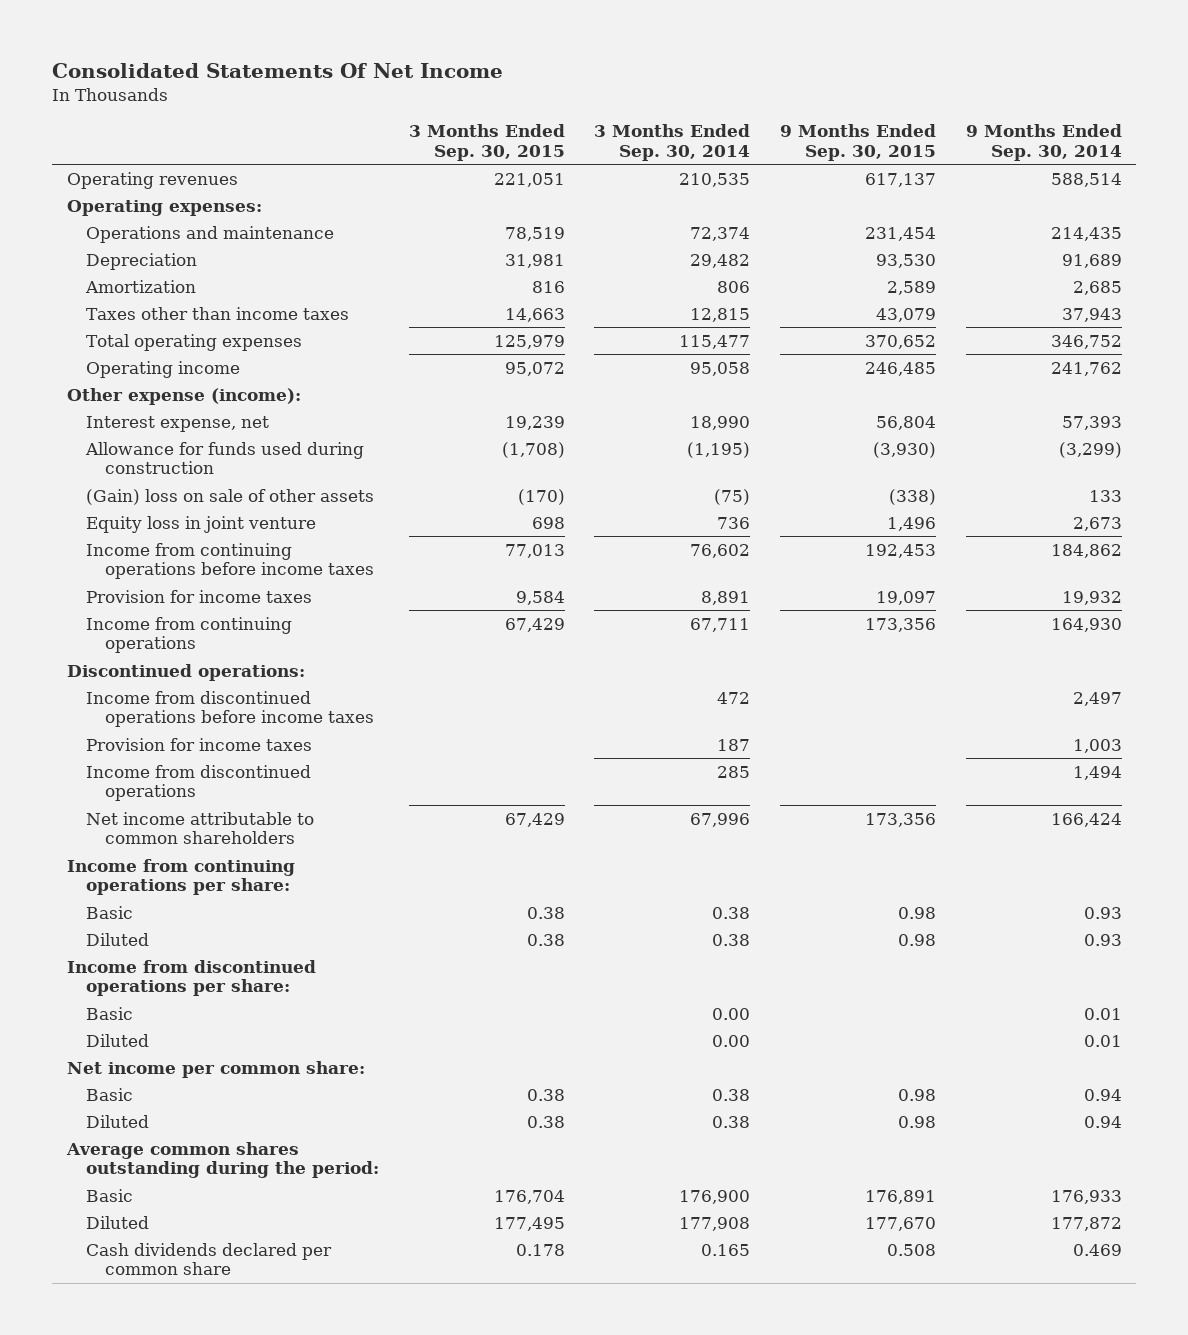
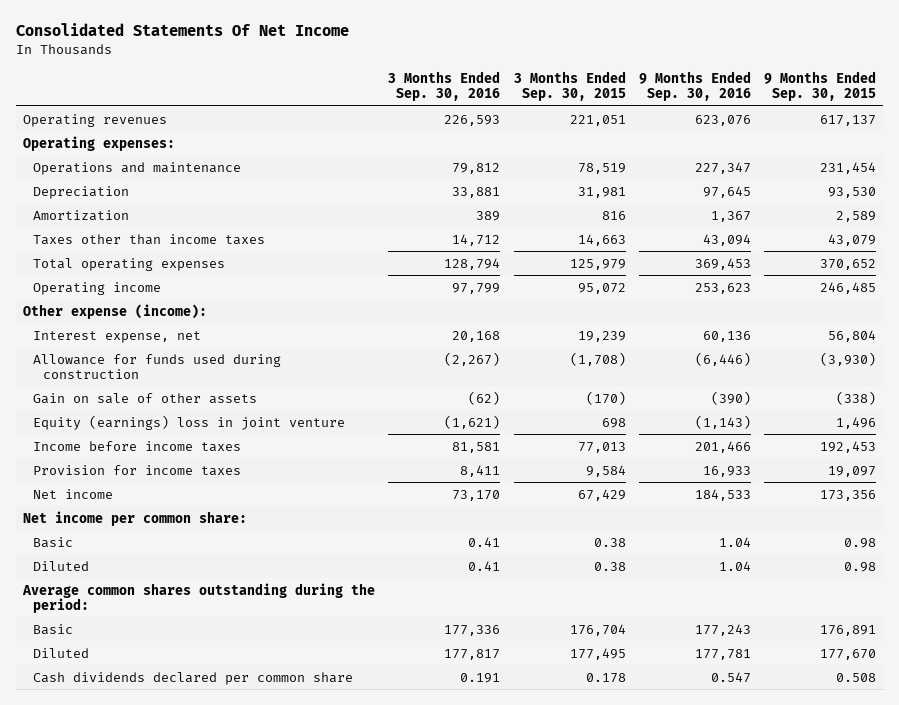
[594,124,751,161] 3 Months Ended Sep. 30, 2014 -> none
[965,124,1122,161] 9 Months Ended Sep. 30, 2014 -> none
none -> [388,71,501,102] 3 Months Ended Sep. 30, 2016
none -> [639,71,752,102] 9 Months Ended Sep. 30, 2016
[85,488,374,505] (Gain) loss on sale of other assets -> [32,392,257,404] Gain on sale of other assets
[85,515,316,533] Equity loss in joint venture -> [32,414,345,430] Equity (earnings) loss in joint venture
[85,542,375,580] Income from continuing operations before income taxes -> [32,440,241,452] Income before income taxes
[85,616,292,654] Income from continuing operations -> none
[66,663,305,681] Discontinued operations: -> none
[85,690,375,728] Income from discontinued operations before income taxes -> none
[85,737,312,751] Provision for income taxes -> none
[85,764,311,802] Income from discontinued operations -> none
[66,858,295,896] Income from continuing operations per share: -> none
[85,905,133,919] Basic -> none
[85,932,149,946] Diluted -> none
[66,959,316,997] Income from discontinued operations per share: -> none
[85,1006,133,1020] Basic -> none
[85,1033,149,1047] Diluted -> none
[85,811,314,845] Net income attributable to common shareholders -> [32,488,113,499] Net income

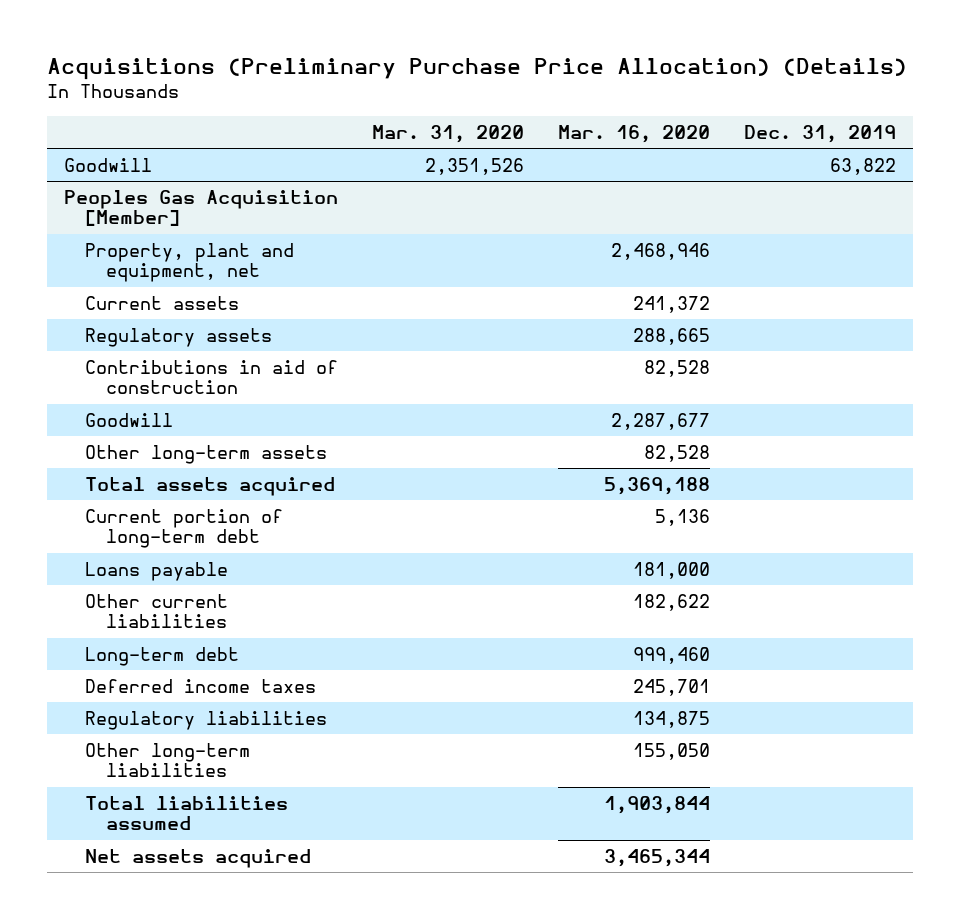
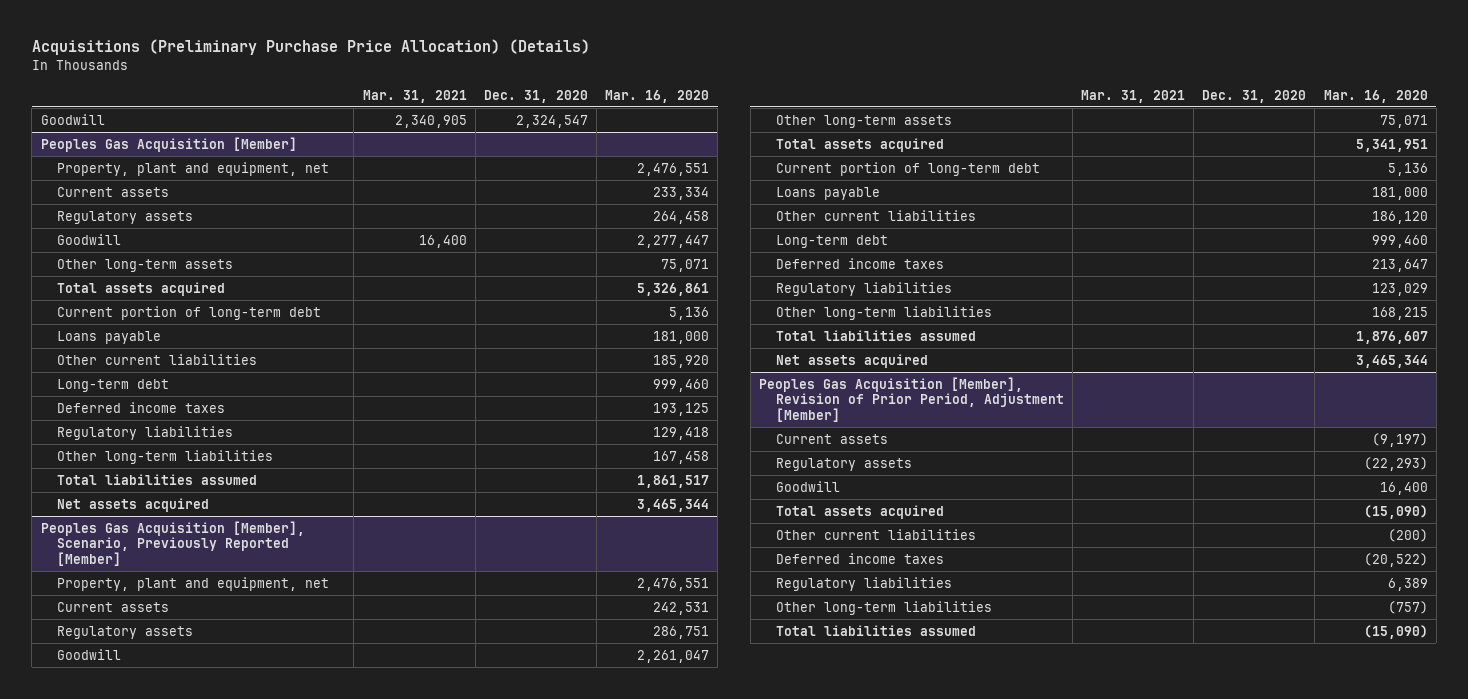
[371,125,524,144] Mar. 31, 2020 -> none
[744,125,897,144] Dec. 31, 2019 -> none
none -> [362,89,467,103] Mar. 31, 2021
none -> [483,89,588,103] Dec. 31, 2020
[84,359,338,395] Contributions in aid of construction -> none
[611,242,711,260] 2,468,946 -> [637,162,710,176] 2,476,551
[633,295,711,313] 241,372 -> [653,186,710,200] 233,334
[633,327,711,345] 288,665 -> [653,210,710,224] 264,458
[611,412,711,430] 2,287,677 -> [637,234,710,248] 2,277,447
[644,444,711,462] 82,528 -> [661,258,710,272] 75,071
[604,476,711,495] 5,369,188 -> [637,282,710,296] 5,326,861
[633,593,711,611] 182,622 -> [653,354,710,368] 185,920
[633,678,711,696] 245,701 -> [653,402,710,416] 193,125
[633,710,711,728] 134,875 -> [653,426,710,440] 129,418
[633,742,711,760] 155,050 -> [653,450,710,464] 167,458
[604,795,711,814] 1,903,844 -> [637,474,710,488] 1,861,517
none -> [40,520,305,567] Peoples Gas Acquisition [Member], Scenario, Previously Reported [Member]
none -> [57,576,330,591] Property, plant and equipment, net
none -> [57,601,170,612] Current assets
none -> [57,625,194,639] Regulatory assets
none -> [57,648,122,660] Goodwill
none -> [775,114,952,128] Other long-term assets
none -> [775,137,944,152] Total assets acquired
none -> [775,161,1040,176] Current portion of long-term debt
none -> [775,186,880,200] Loans payable
none -> [775,209,976,221] Other current liabilities
none -> [775,234,888,248] Long-term debt
none -> [775,257,944,269] Deferred income taxes
none -> [775,281,952,296] Regulatory liabilities
none -> [775,305,992,320] Other long-term liabilities
none -> [775,329,976,341] Total liabilities assumed
none -> [775,353,928,368] Net assets acquired
none -> [759,376,1064,423] Peoples Gas Acquisition [Member], Revision of Prior Period, Adjustment [Member]
none -> [775,433,888,444] Current assets
none -> [775,457,912,471] Regulatory assets
none -> [775,480,840,492] Goodwill
none -> [775,504,944,519] Total assets acquired
none -> [775,528,976,540] Other current liabilities
none -> [775,552,944,564] Deferred income taxes
none -> [775,576,952,591] Regulatory liabilities
none -> [775,600,992,615] Other long-term liabilities
none -> [775,624,976,636] Total liabilities assumed

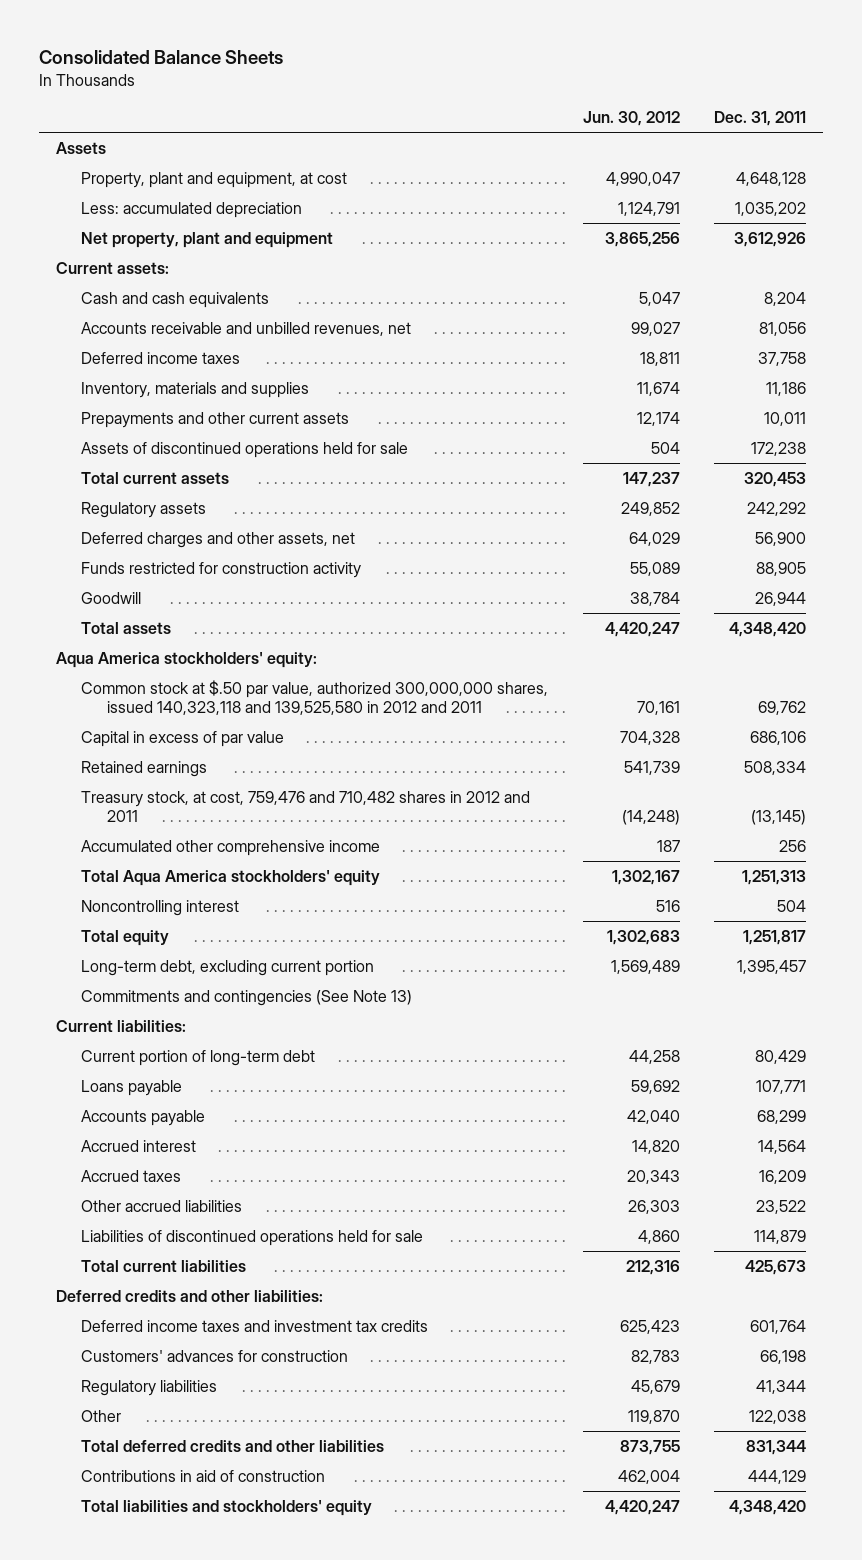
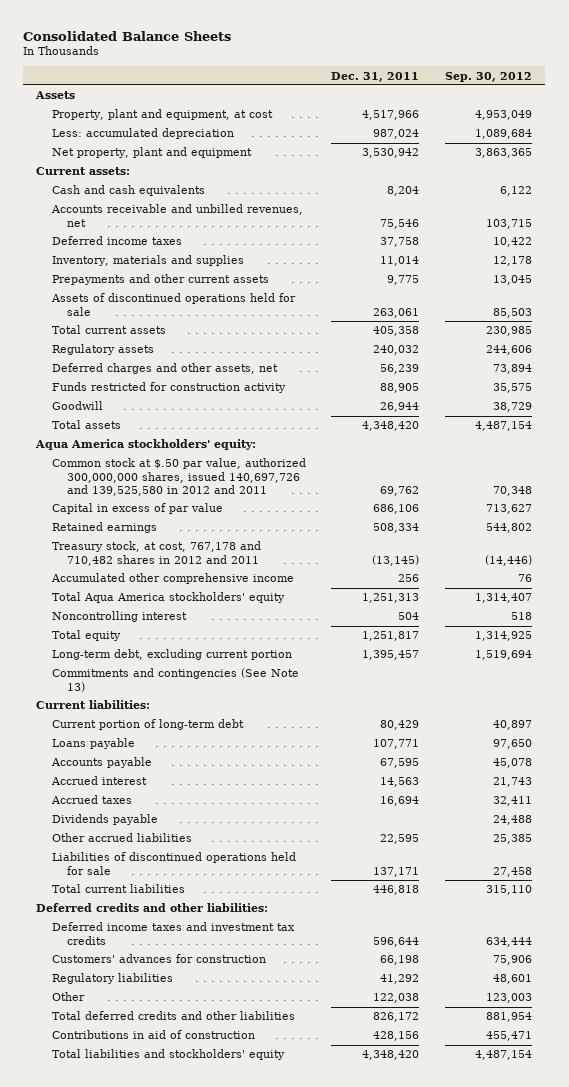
[582,110,680,126] Jun. 30, 2012 -> none
none -> [445,71,533,82] Sep. 30, 2012
[735,171,806,186] 4,648,128 -> [362,110,420,121] 4,517,966
[734,201,806,216] 1,035,202 -> [373,129,420,140] 987,024
[733,231,806,247] 3,612,926 -> [362,148,420,159] 3,530,942
[758,321,806,336] 81,056 -> [380,218,420,229] 75,546
[765,381,806,396] 11,186 -> [380,256,420,267] 11,014
[763,411,806,426] 10,011 -> [387,275,420,286] 9,775
[750,441,806,456] 172,238 -> [373,307,420,318] 263,061
[743,471,806,487] 320,453 -> [373,326,420,337] 405,358
[746,501,806,516] 242,292 -> [373,345,420,356] 240,032
[754,531,806,546] 56,900 -> [380,364,420,375] 56,239
[81,679,549,715] Common stock at $.50 par value, authorized 300,000,000 shares, issued 140,323,118 and 139,525,580 in 2012 and 2011 -> [51,458,306,497] Common stock at $.50 par value, authorized 300,000,000 shares, issued 140,697,726 and 139,525,580 in 2012 and 2011
[81,790,531,822] Treasury stock, at cost, 759,476 and 710,482 shares in 2012 and 2011 -> [51,541,261,566] Treasury stock, at cost, 767,178 and 710,482 shares in 2012 and 2011
[756,1109,806,1124] 68,299 -> [380,758,420,769] 67,595
[757,1139,806,1154] 14,564 -> [380,777,420,788] 14,563
[758,1169,806,1184] 16,209 -> [380,796,420,807] 16,694
none -> [51,814,158,826] Dividends payable
[755,1199,806,1214] 23,522 -> [380,834,420,845] 22,595
[753,1229,806,1244] 114,879 -> [373,866,420,877] 137,171
[744,1259,806,1275] 425,673 -> [373,885,420,896] 446,818
[749,1319,806,1334] 601,764 -> [373,936,420,947] 596,644
[755,1379,806,1394] 41,344 -> [380,974,420,985] 41,292
[745,1439,806,1455] 831,344 -> [373,1012,420,1023] 826,172
[747,1469,806,1484] 444,129 -> [373,1031,420,1042] 428,156

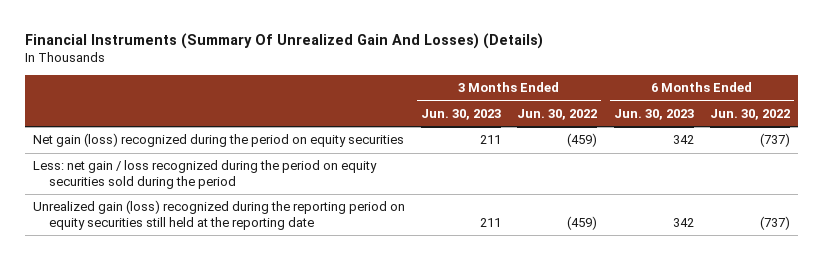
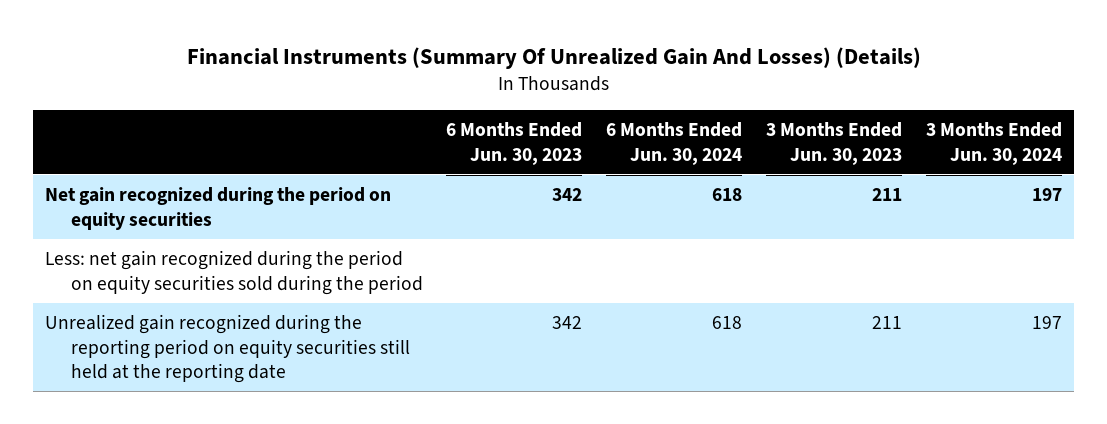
[517,108,598,120] Jun. 30, 2022 -> none
[709,108,790,120] Jun. 30, 2022 -> none
none -> [606,122,743,165] 6 Months Ended Jun. 30, 2024
none -> [926,122,1063,165] 3 Months Ended Jun. 30, 2024
[32,133,404,148] Net gain (loss) recognized during the period on equity securities -> [45,187,392,230] Net gain recognized during the period on equity securities
[32,160,377,189] Less: net gain / loss recognized during the period on equity securities sold during the period -> [45,250,423,295] Less: net gain recognized during the period on equity securities sold during the period
[32,200,405,230] Unrealized gain (loss) recognized during the reporting period on equity securities still held at the reporting date -> [45,314,410,383] Unrealized gain recognized during the reporting period on equity securities still held at the reporting date

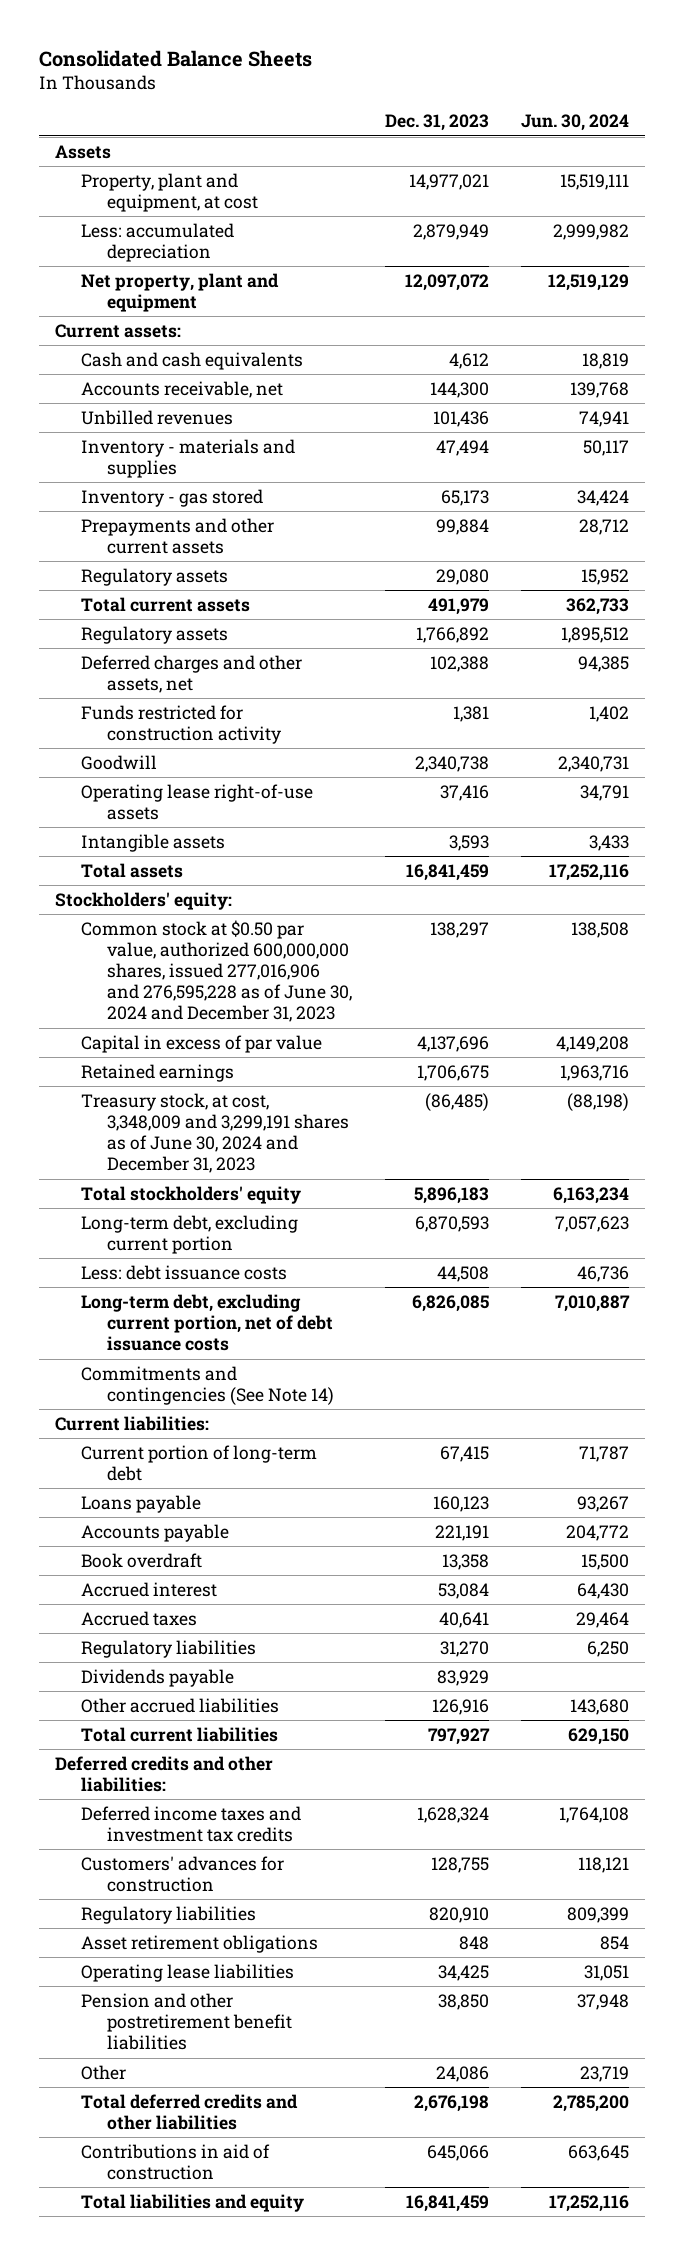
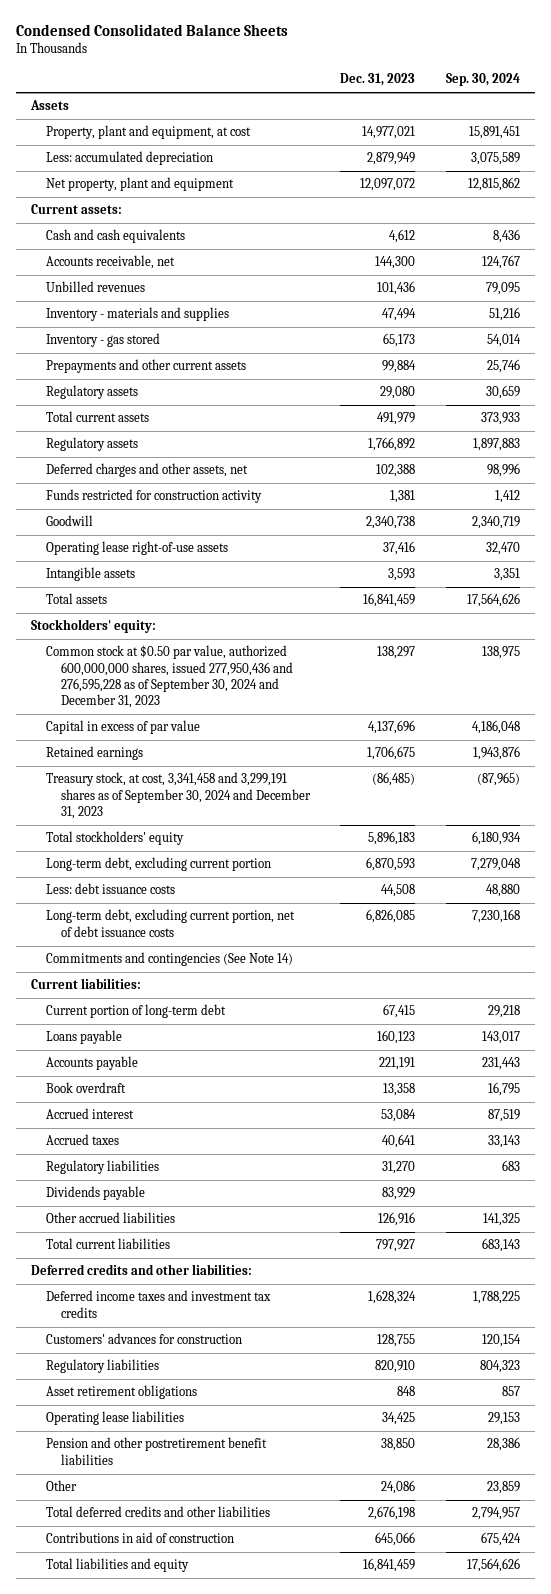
[39,49,313,67] Consolidated Balance Sheets -> [16,24,289,37] Condensed Consolidated Balance Sheets
[521,114,630,132] Jun. 30, 2024 -> none
none -> [445,73,520,87] Sep. 30, 2024
[81,919,353,1023] Common stock at $0.50 par value, authorized 600,000,000 shares, issued 277,016,906 and 276,595,228 as of June 30, 2024 and December 31, 2023 -> [46,645,294,709] Common stock at $0.50 par value, authorized 600,000,000 shares, issued 277,950,436 and 276,595,228 as of September 30, 2024 and December 31, 2023
[81,1092,350,1174] Treasury stock, at cost, 3,348,009 and 3,299,191 shares as of June 30, 2024 and December 31, 2023 -> [46,772,312,820] Treasury stock, at cost, 3,341,458 and 3,299,191 shares as of September 30, 2024 and December 31, 2023

